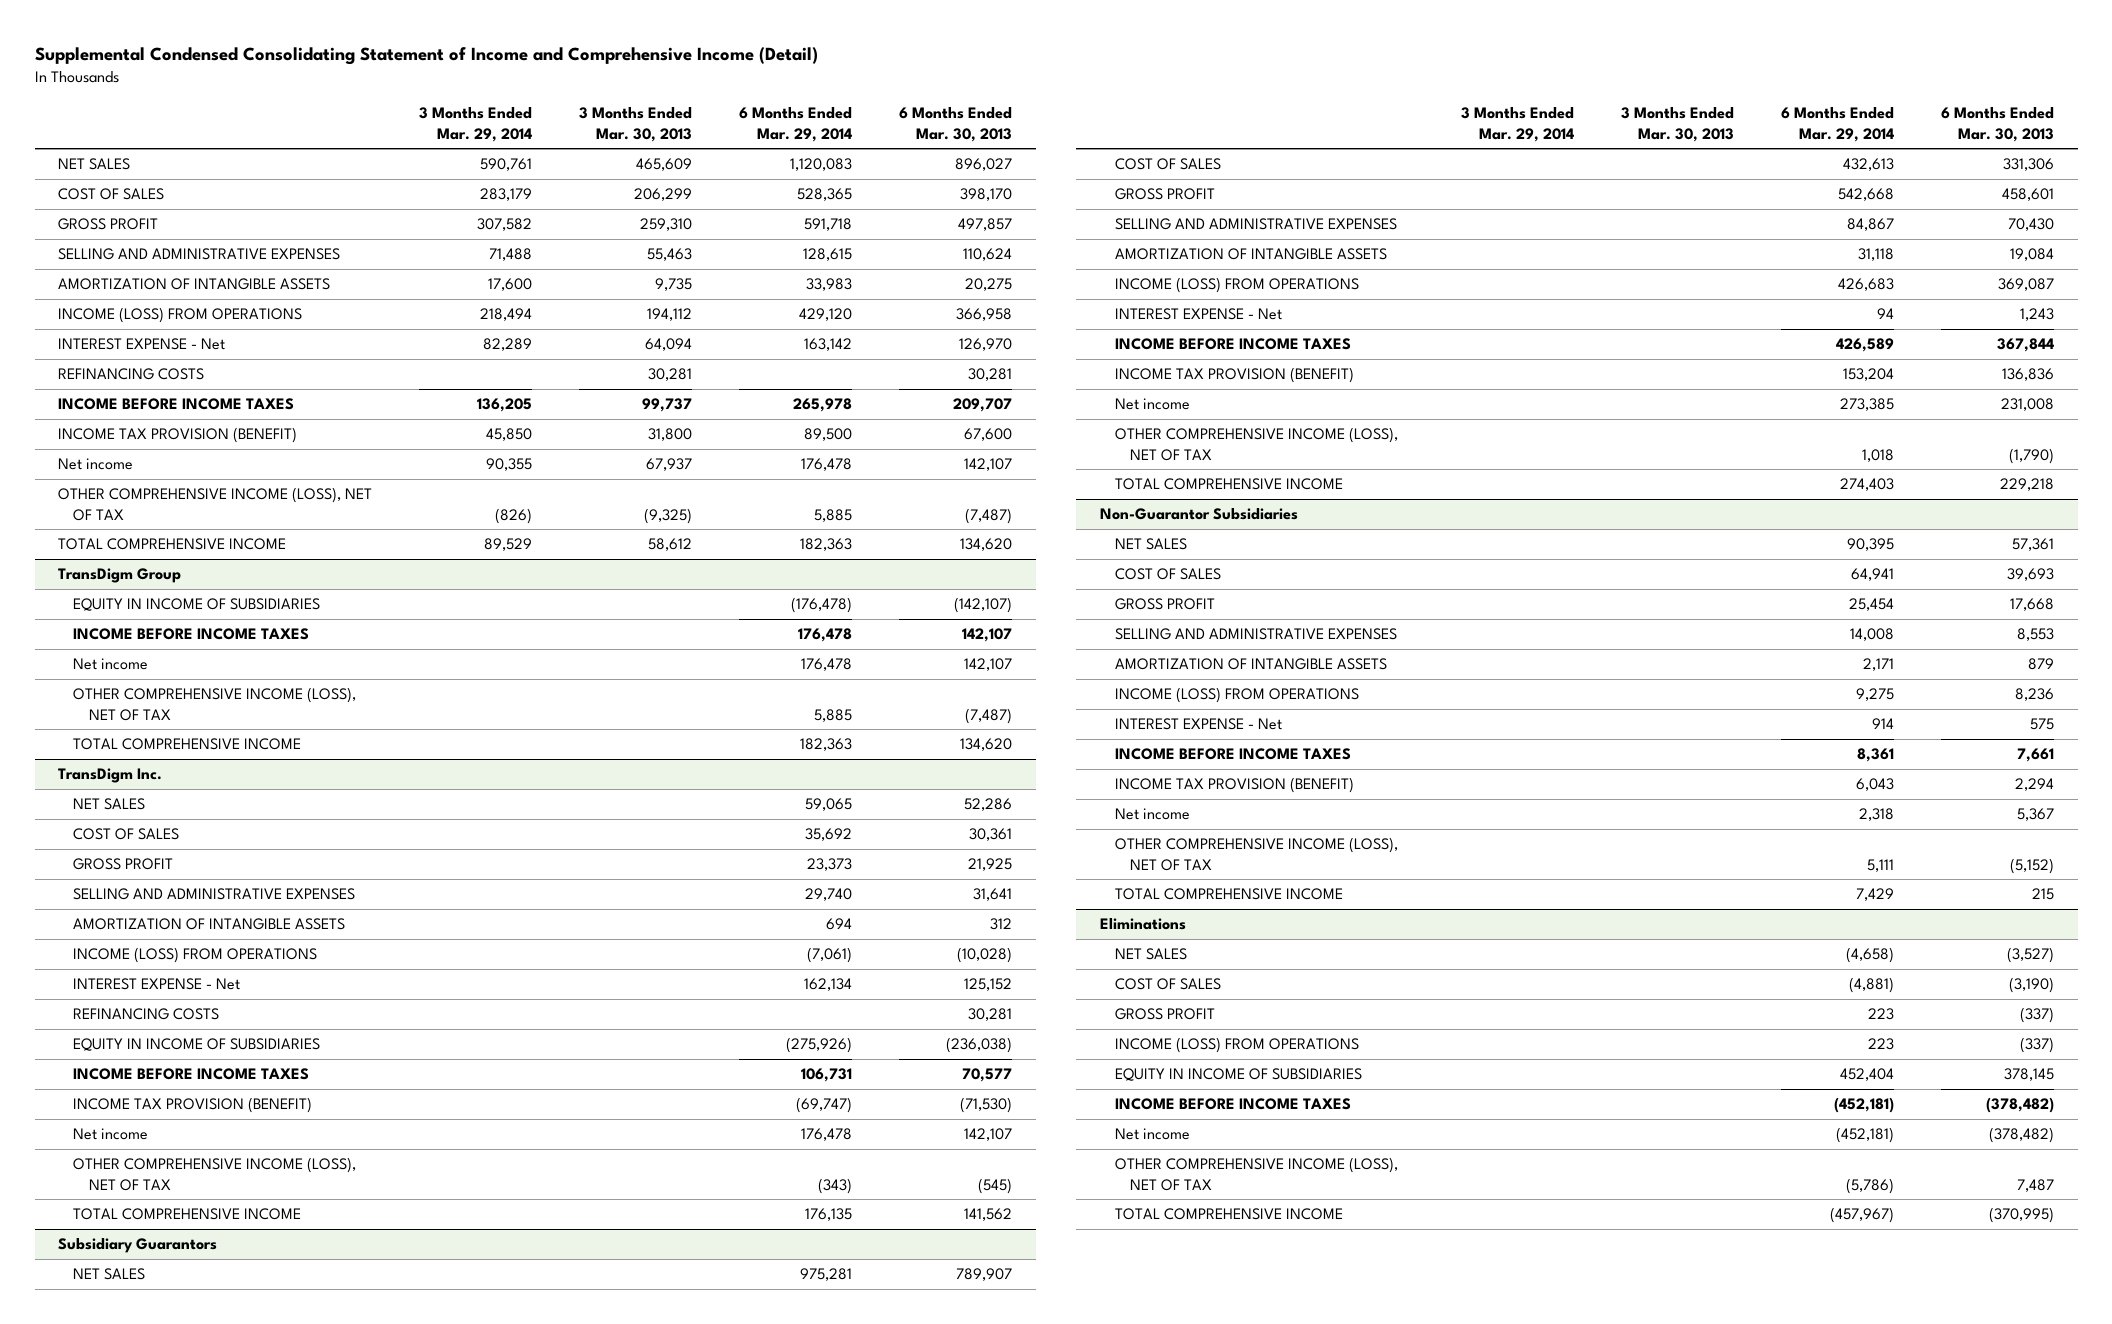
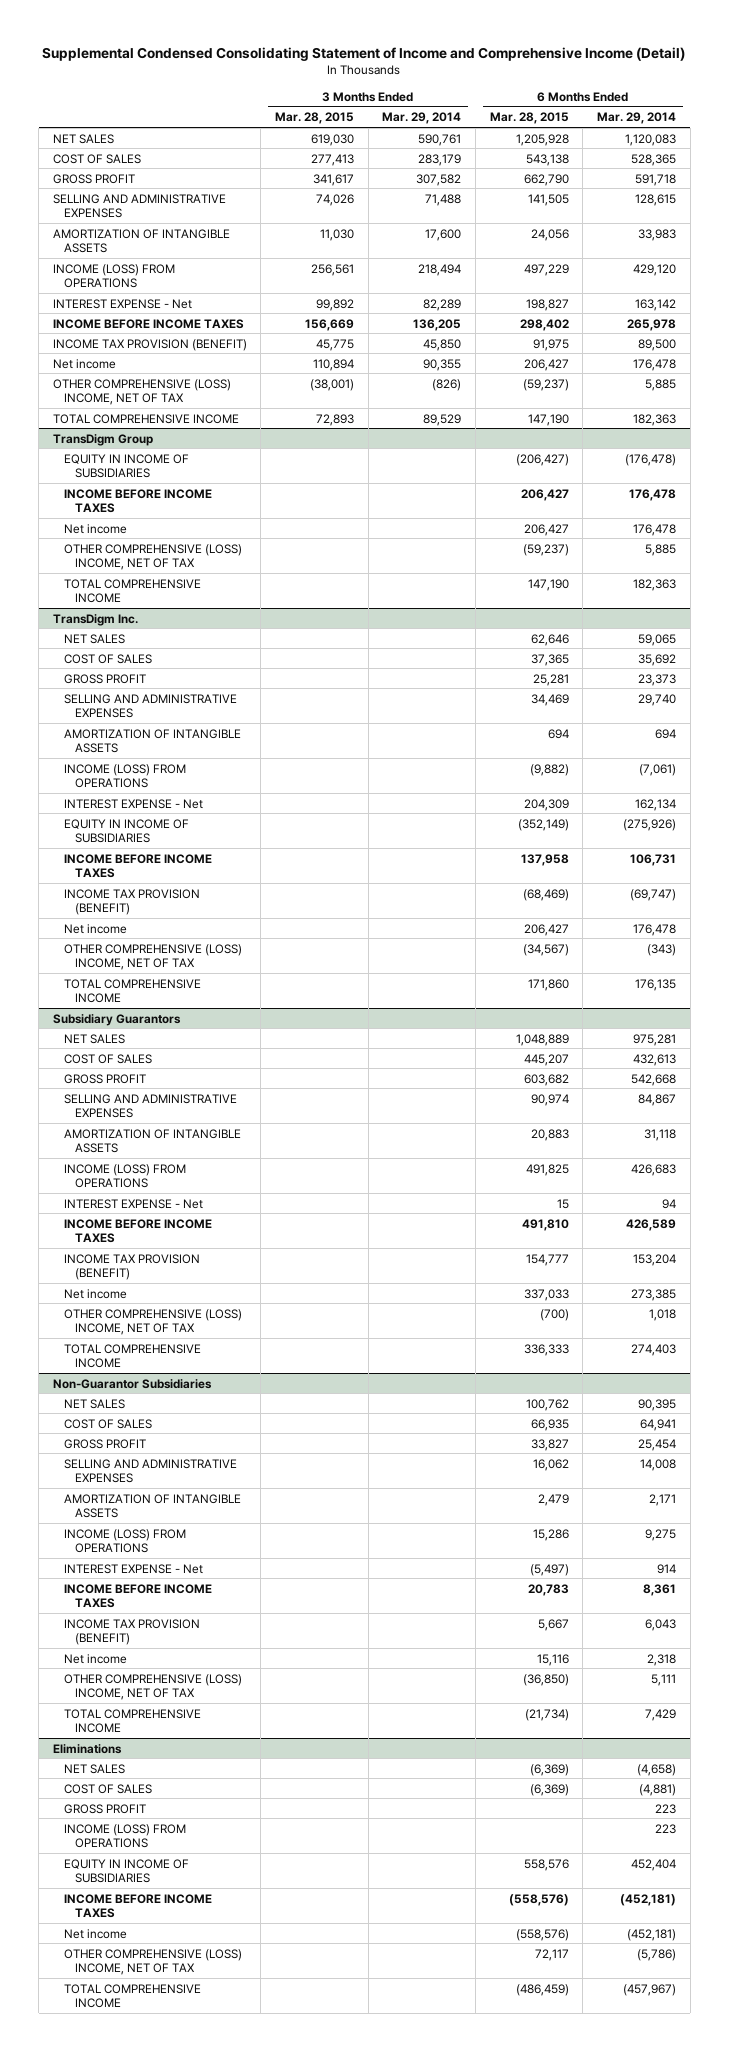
[579,107,693,142] 3 Months Ended Mar. 30, 2013 -> none
[899,107,1013,142] 6 Months Ended Mar. 30, 2013 -> none
none -> [275,112,355,125] Mar. 28, 2015
none -> [489,112,569,125] Mar. 28, 2015
[58,368,205,381] REFINANCING COSTS -> none
[58,487,373,521] OTHER COMPREHENSIVE INCOME (LOSS), NET OF TAX -> [52,378,231,405] OTHER COMPREHENSIVE (LOSS) INCOME, NET OF TAX
[73,687,357,721] OTHER COMPREHENSIVE INCOME (LOSS), NET OF TAX -> [63,543,242,570] OTHER COMPREHENSIVE (LOSS) INCOME, NET OF TAX
[73,1008,220,1021] REFINANCING COSTS -> none
[73,1157,357,1191] OTHER COMPREHENSIVE INCOME (LOSS), NET OF TAX -> [63,943,242,970] OTHER COMPREHENSIVE (LOSS) INCOME, NET OF TAX
[1115,427,1399,461] OTHER COMPREHENSIVE INCOME (LOSS), NET OF TAX -> [63,1308,242,1335] OTHER COMPREHENSIVE (LOSS) INCOME, NET OF TAX
[1115,837,1399,871] OTHER COMPREHENSIVE INCOME (LOSS), NET OF TAX -> [63,1673,242,1700] OTHER COMPREHENSIVE (LOSS) INCOME, NET OF TAX
[1115,1157,1399,1191] OTHER COMPREHENSIVE INCOME (LOSS), NET OF TAX -> [63,1948,242,1975] OTHER COMPREHENSIVE (LOSS) INCOME, NET OF TAX

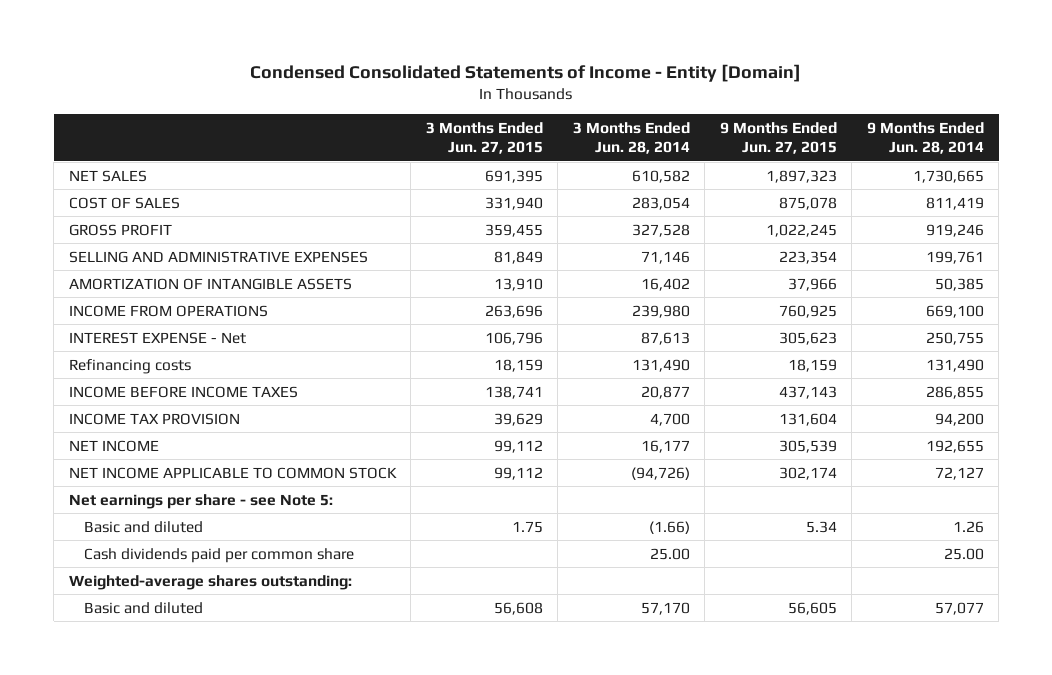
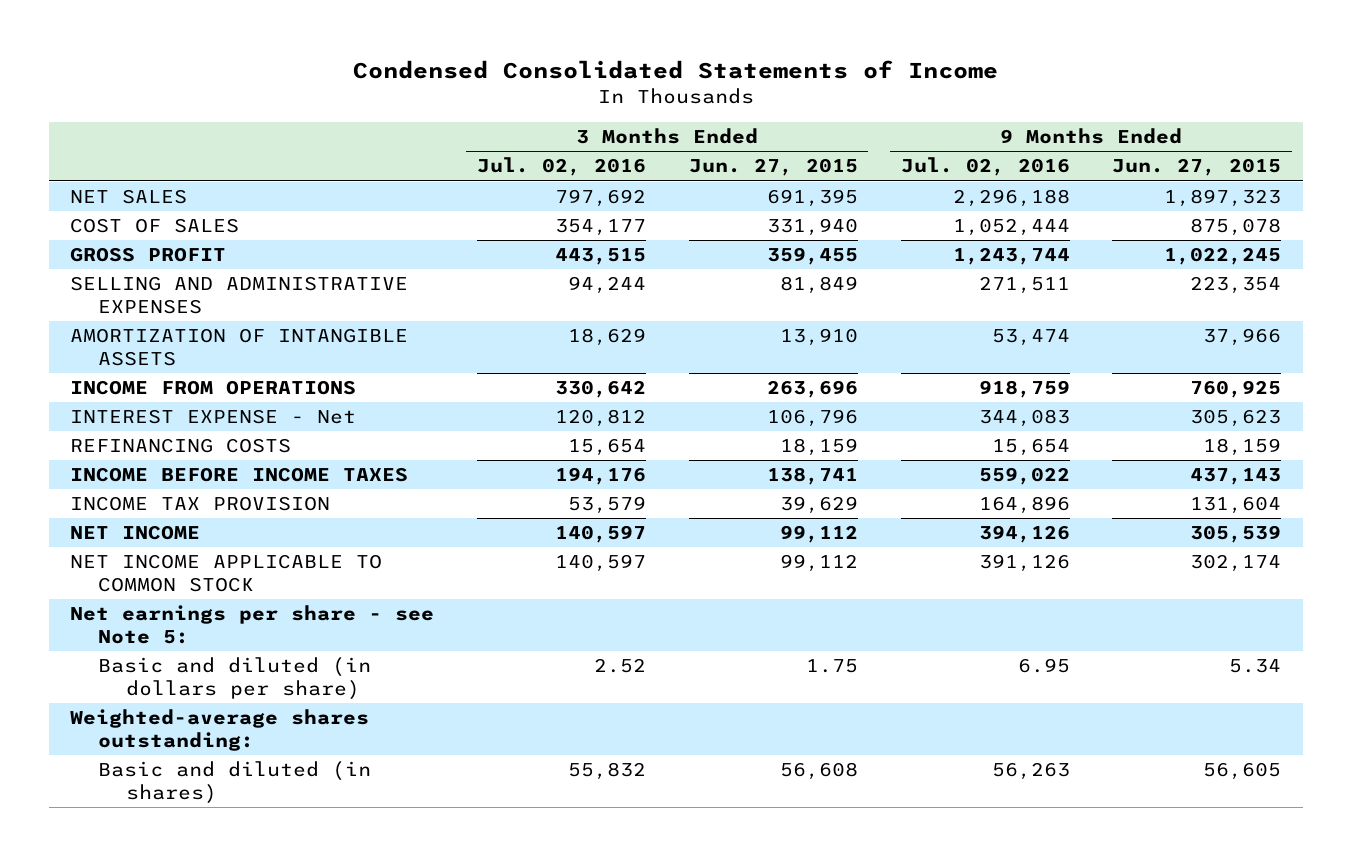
[250,63,802,82] Condensed Consolidated Statements of Income - Entity [Domain] -> [352,59,998,79] Condensed Consolidated Statements of Income
[572,122,690,155] 3 Months Ended Jun. 28, 2014 -> none
[866,122,984,155] 9 Months Ended Jun. 28, 2014 -> none
none -> [476,157,646,177] Jul. 02, 2016
none -> [900,157,1070,177] Jul. 02, 2016
[68,358,191,374] Refinancing costs -> [70,438,292,454] REFINANCING COSTS
[84,547,355,563] Cash dividends paid per common share -> none
[84,520,204,533] Basic and diluted -> [98,657,372,700] Basic and diluted (in dollars per share)
[84,601,204,614] Basic and diluted -> [98,761,372,804] Basic and diluted (in shares)

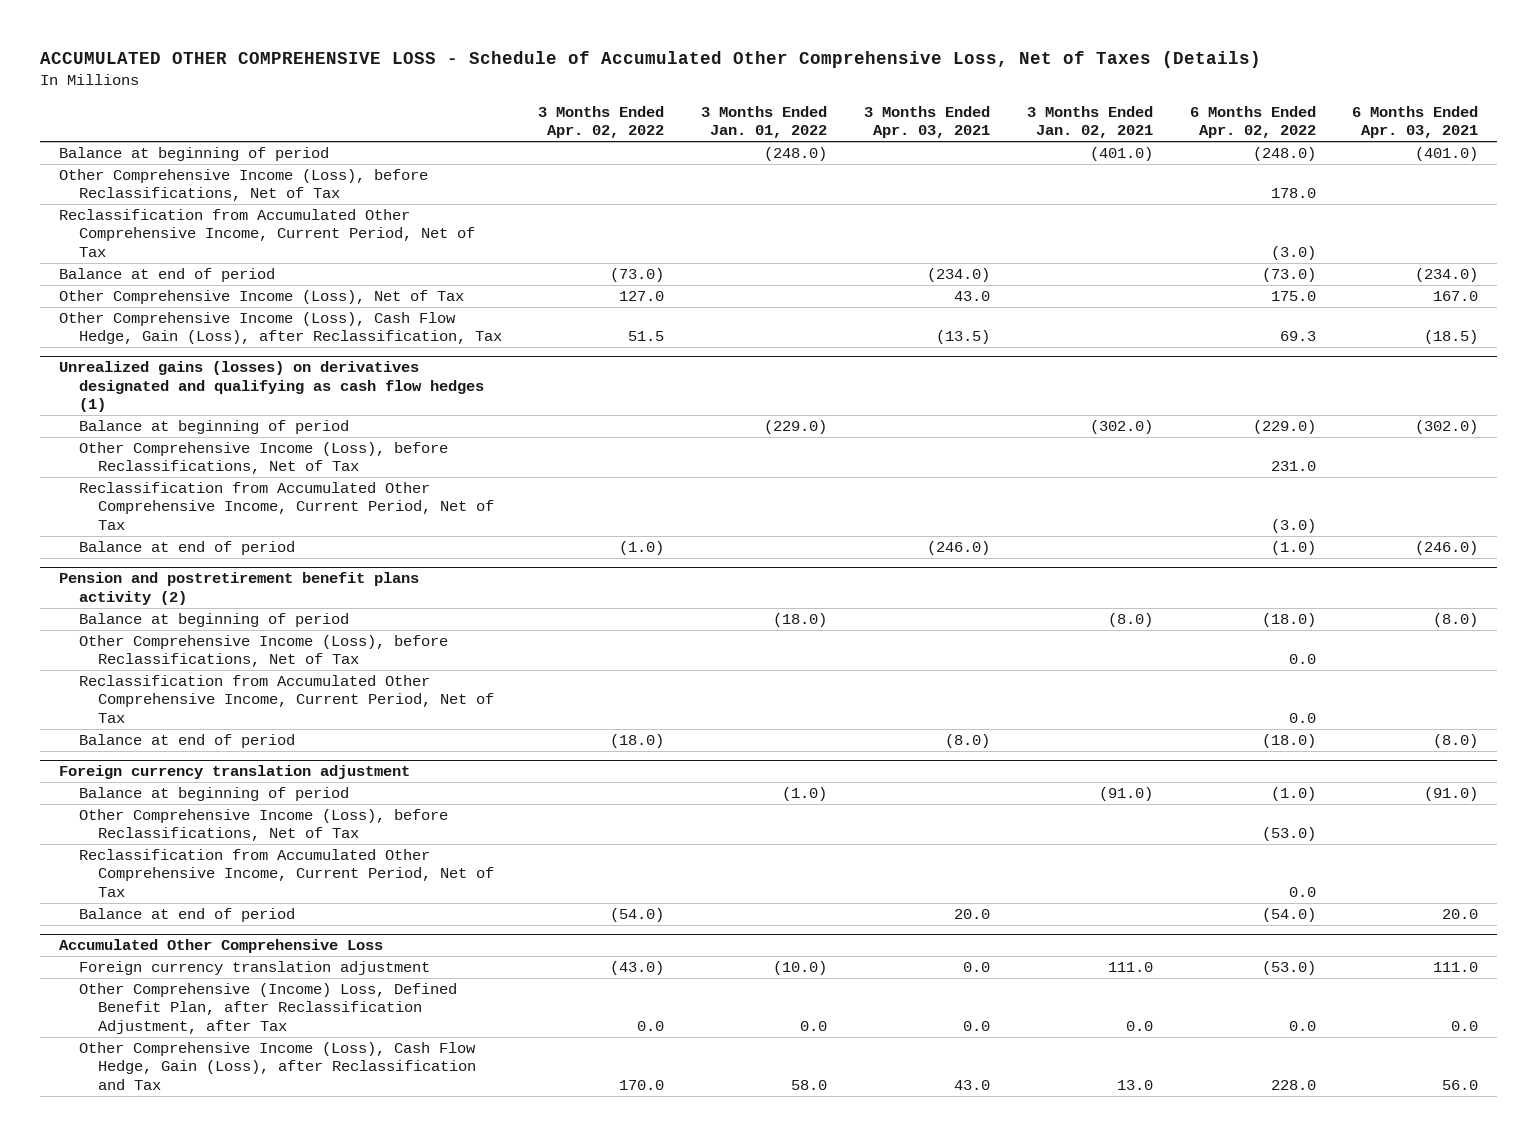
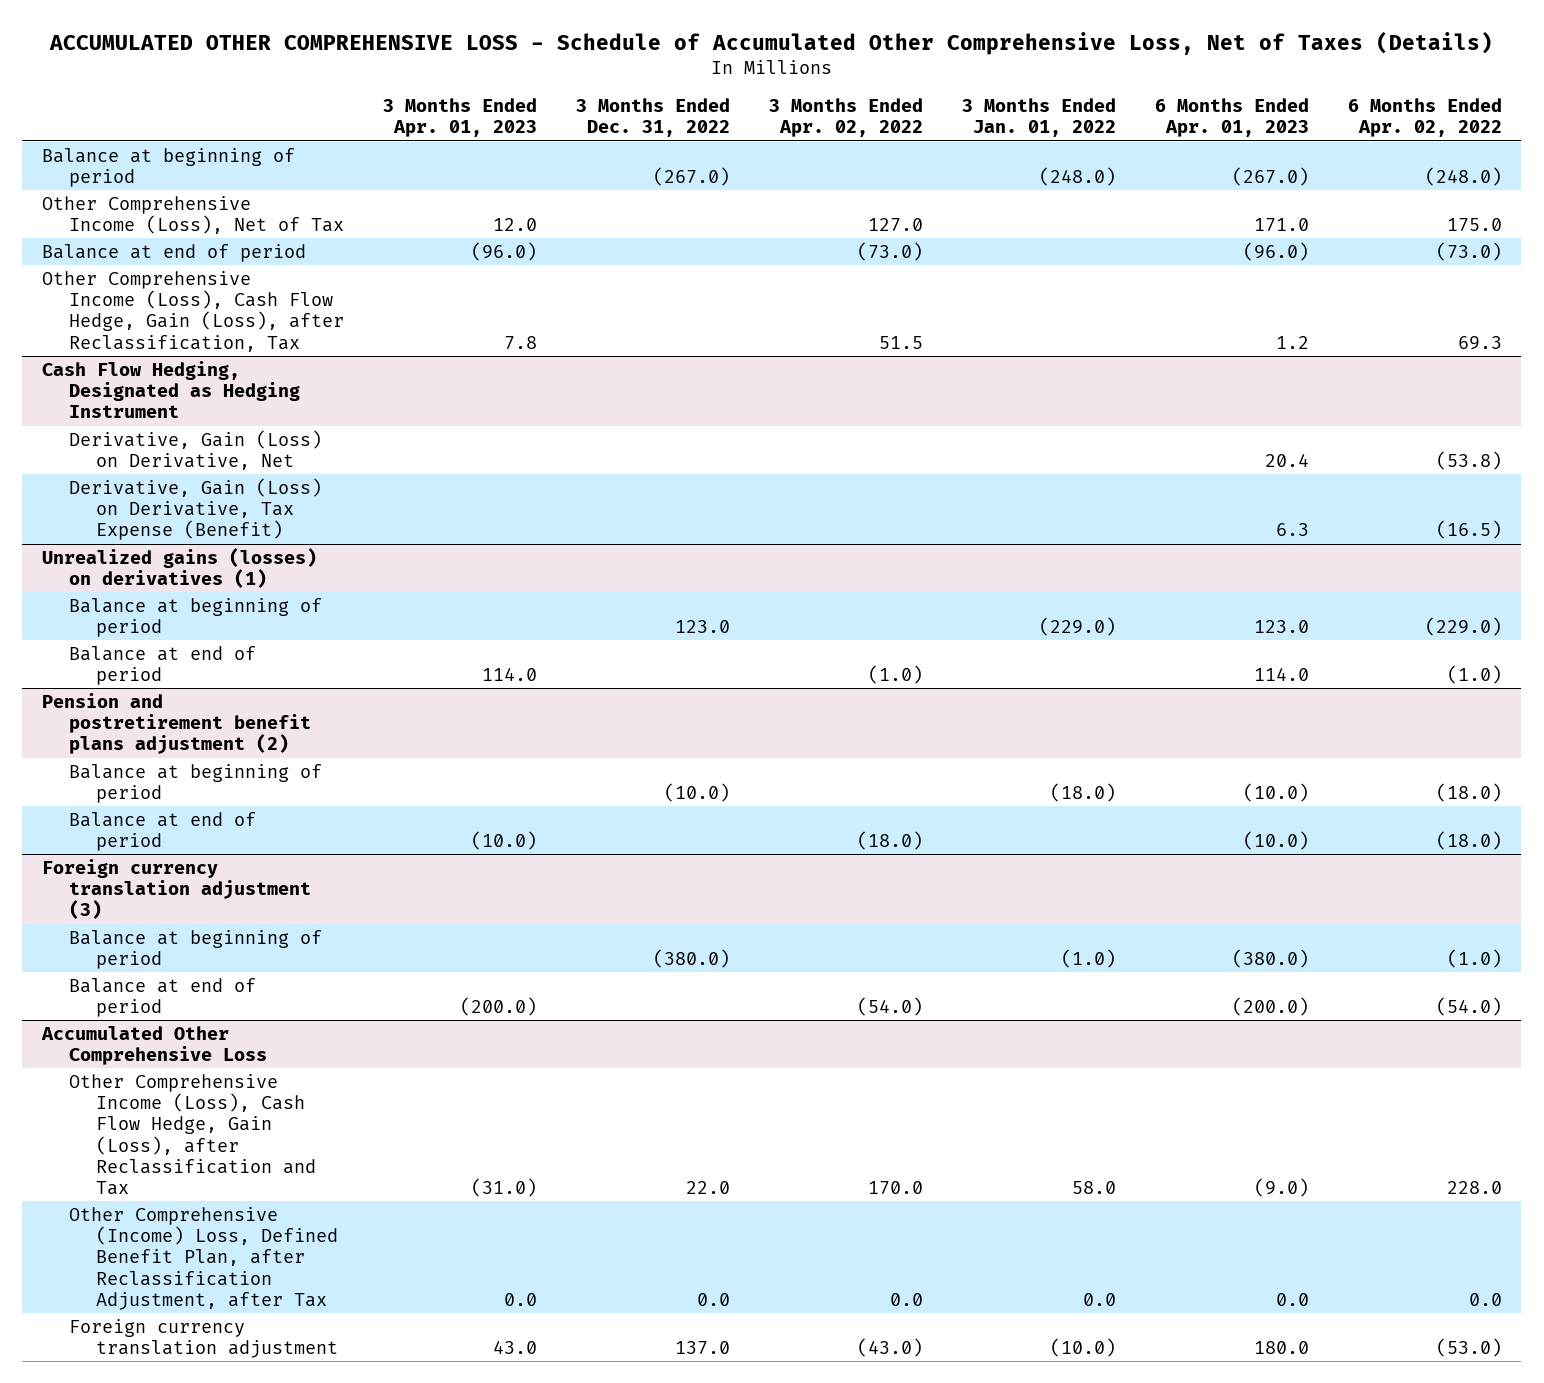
[864,105,991,139] 3 Months Ended Apr. 03, 2021 -> none
[1026,105,1153,139] 3 Months Ended Jan. 02, 2021 -> none
[1352,105,1479,139] 6 Months Ended Apr. 03, 2021 -> none
none -> [382,98,537,138] 3 Months Ended Apr. 01, 2023
none -> [575,98,730,138] 3 Months Ended Dec. 31, 2022
none -> [1154,98,1309,138] 6 Months Ended Apr. 01, 2023
[58,169,428,202] Other Comprehensive Income (Loss), before Reclassifications, Net of Tax -> none
[58,209,475,257] Reclassification from Accumulated Other Comprehensive Income, Current Period, Net of Tax -> none
[58,268,275,283] Balance at end of period -> [41,243,306,262] Balance at end of period
none -> [41,360,301,419] Cash Flow Hedging, Designated as Hedging Instrument
none -> [69,429,323,471] Derivative, Gain (Loss) on Derivative, Net
none -> [69,477,323,541] Derivative, Gain (Loss) on Derivative, Tax Expense (Benefit)
[58,361,484,412] Unrealized gains (losses) on derivatives designated and qualifying as cash flow hedges (1) -> [41,547,317,589] Unrealized gains (losses) on derivatives (1)
[78,442,448,475] Other Comprehensive Income (Loss), before Reclassifications, Net of Tax -> none
[78,482,495,530] Reclassification from Accumulated Other Comprehensive Income, Current Period, Net of Tax -> none
[58,572,419,605] Pension and postretirement benefit plans activity (2) -> [41,692,312,755] Pension and postretirement benefit plans adjustment (2)
[78,635,448,668] Other Comprehensive Income (Loss), before Reclassifications, Net of Tax -> none
[78,675,495,723] Reclassification from Accumulated Other Comprehensive Income, Current Period, Net of Tax -> none
[58,765,410,780] Foreign currency translation adjustment -> [41,858,312,920] Foreign currency translation adjustment (3)
[78,809,448,842] Other Comprehensive Income (Loss), before Reclassifications, Net of Tax -> none
[78,849,495,897] Reclassification from Accumulated Other Comprehensive Income, Current Period, Net of Tax -> none
[78,983,457,1034] Other Comprehensive (Income) Loss, Defined Benefit Plan, after Reclassification Adjustment, after Tax -> [69,1206,339,1310] Other Comprehensive (Income) Loss, Defined Benefit Plan, after Reclassification Adjustment, after Tax
[78,961,430,976] Foreign currency translation adjustment -> [69,1318,339,1359] Foreign currency translation adjustment

